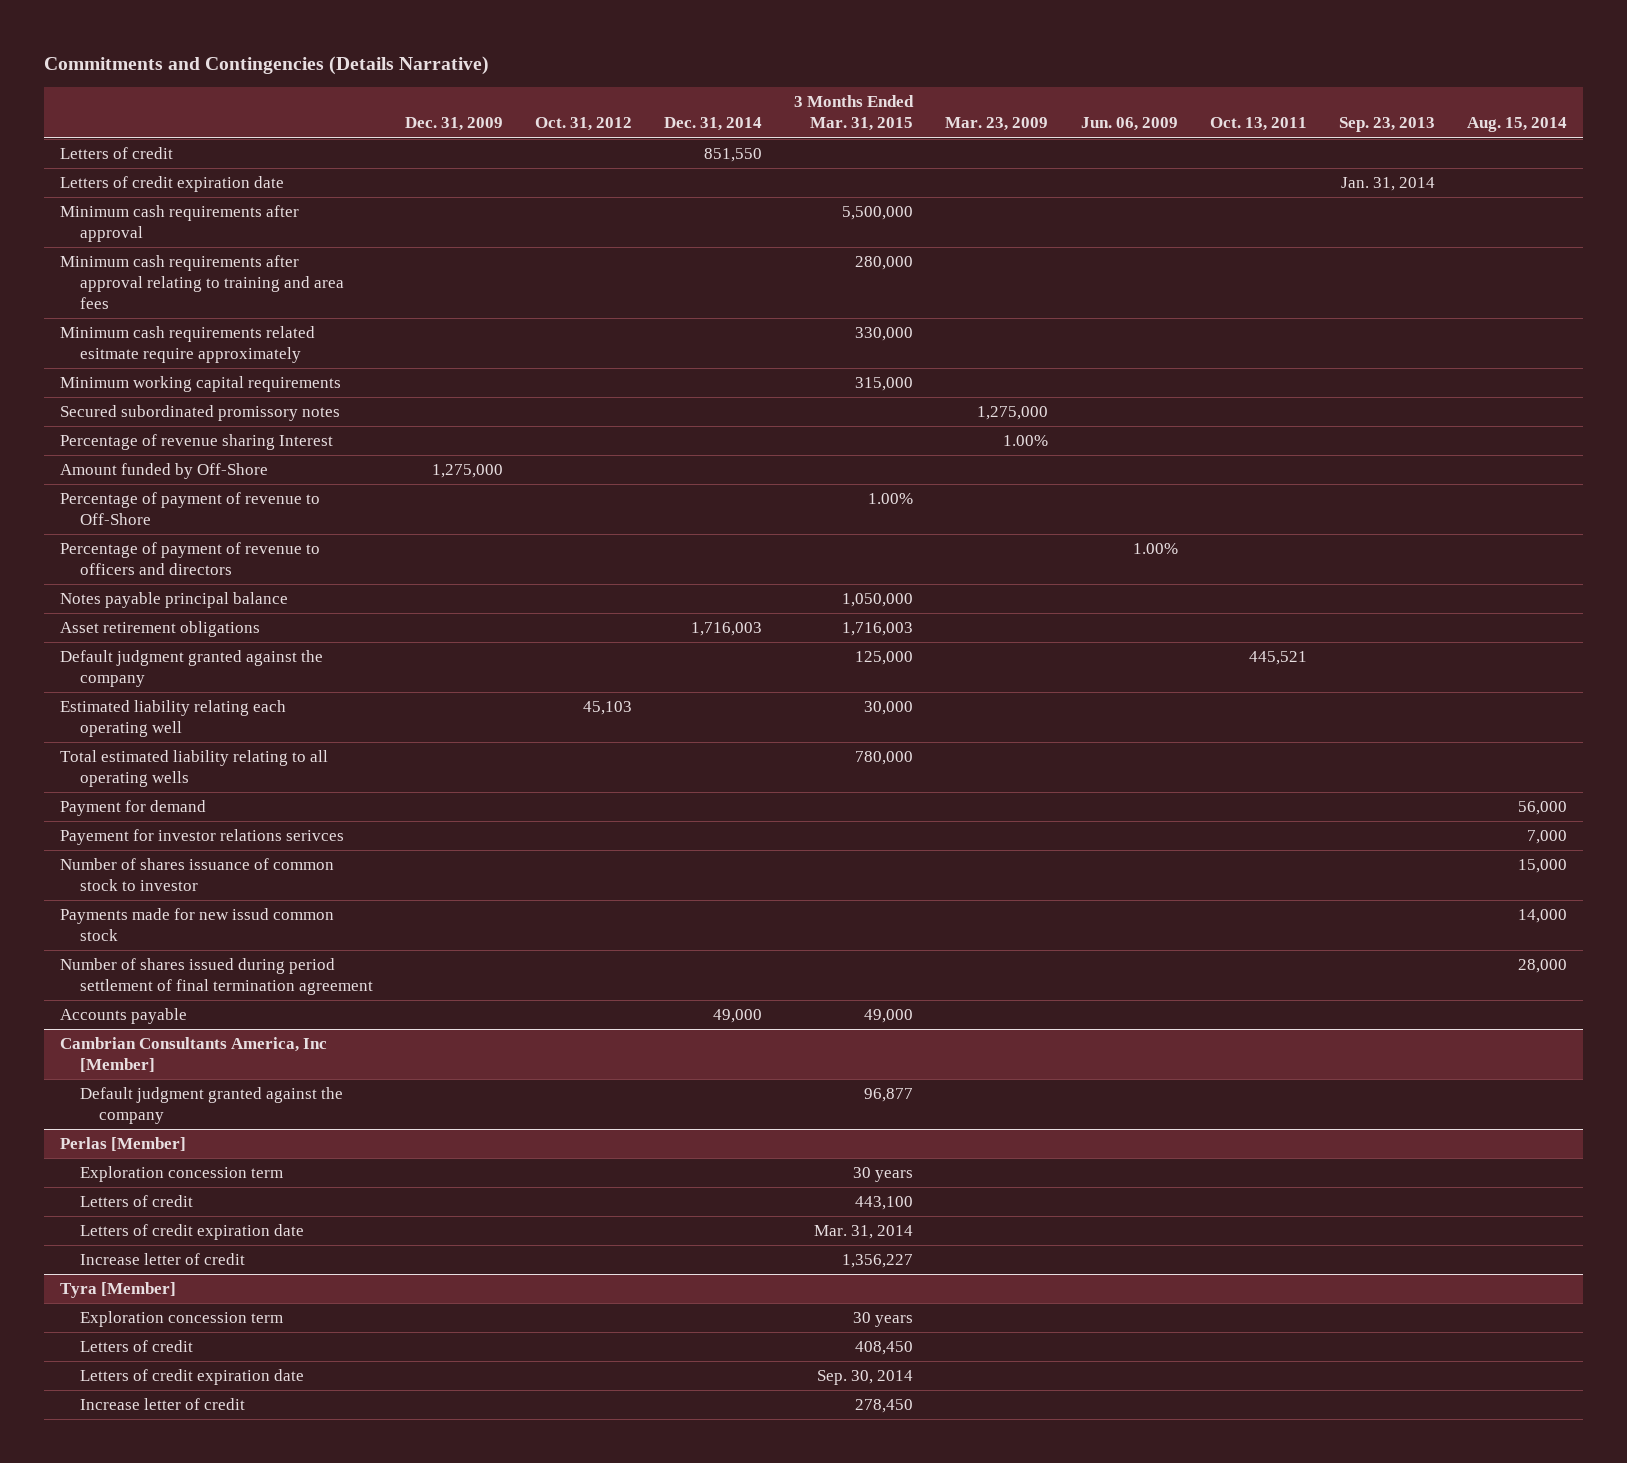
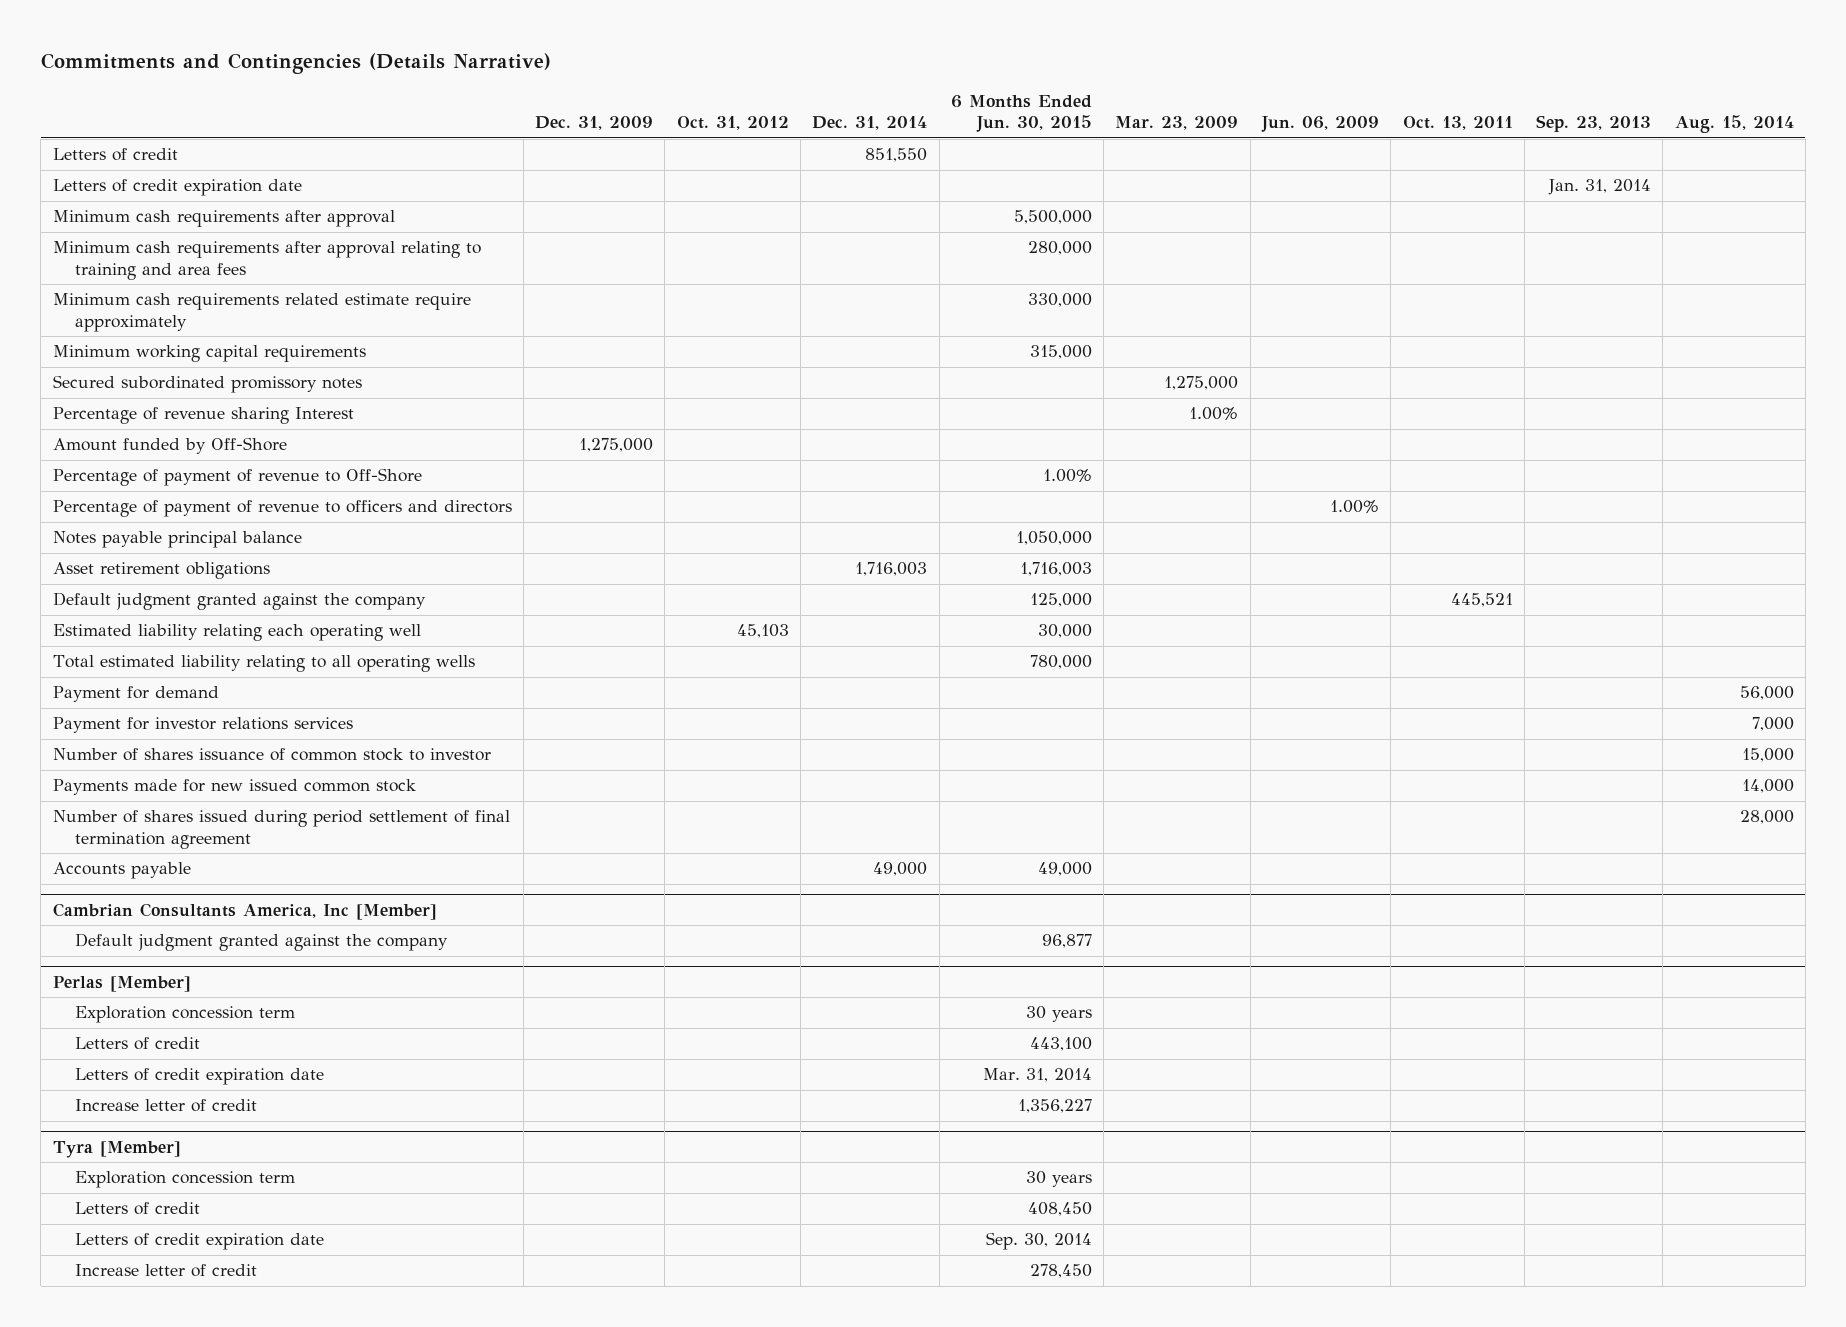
[794,95,915,132] 3 Months Ended Mar. 31, 2015 -> none
none -> [950,95,1092,133] 6 Months Ended Jun. 30, 2015
[60,326,316,364] Minimum cash requirements related esitmate require approximately -> [52,293,471,332] Minimum cash requirements related estimate require approximately
[60,829,345,846] Payement for investor relations serivces -> [52,717,353,734] Payment for investor relations services
[60,908,335,942] Payments made for new issud common stock -> [52,779,416,796] Payments made for new issued common stock

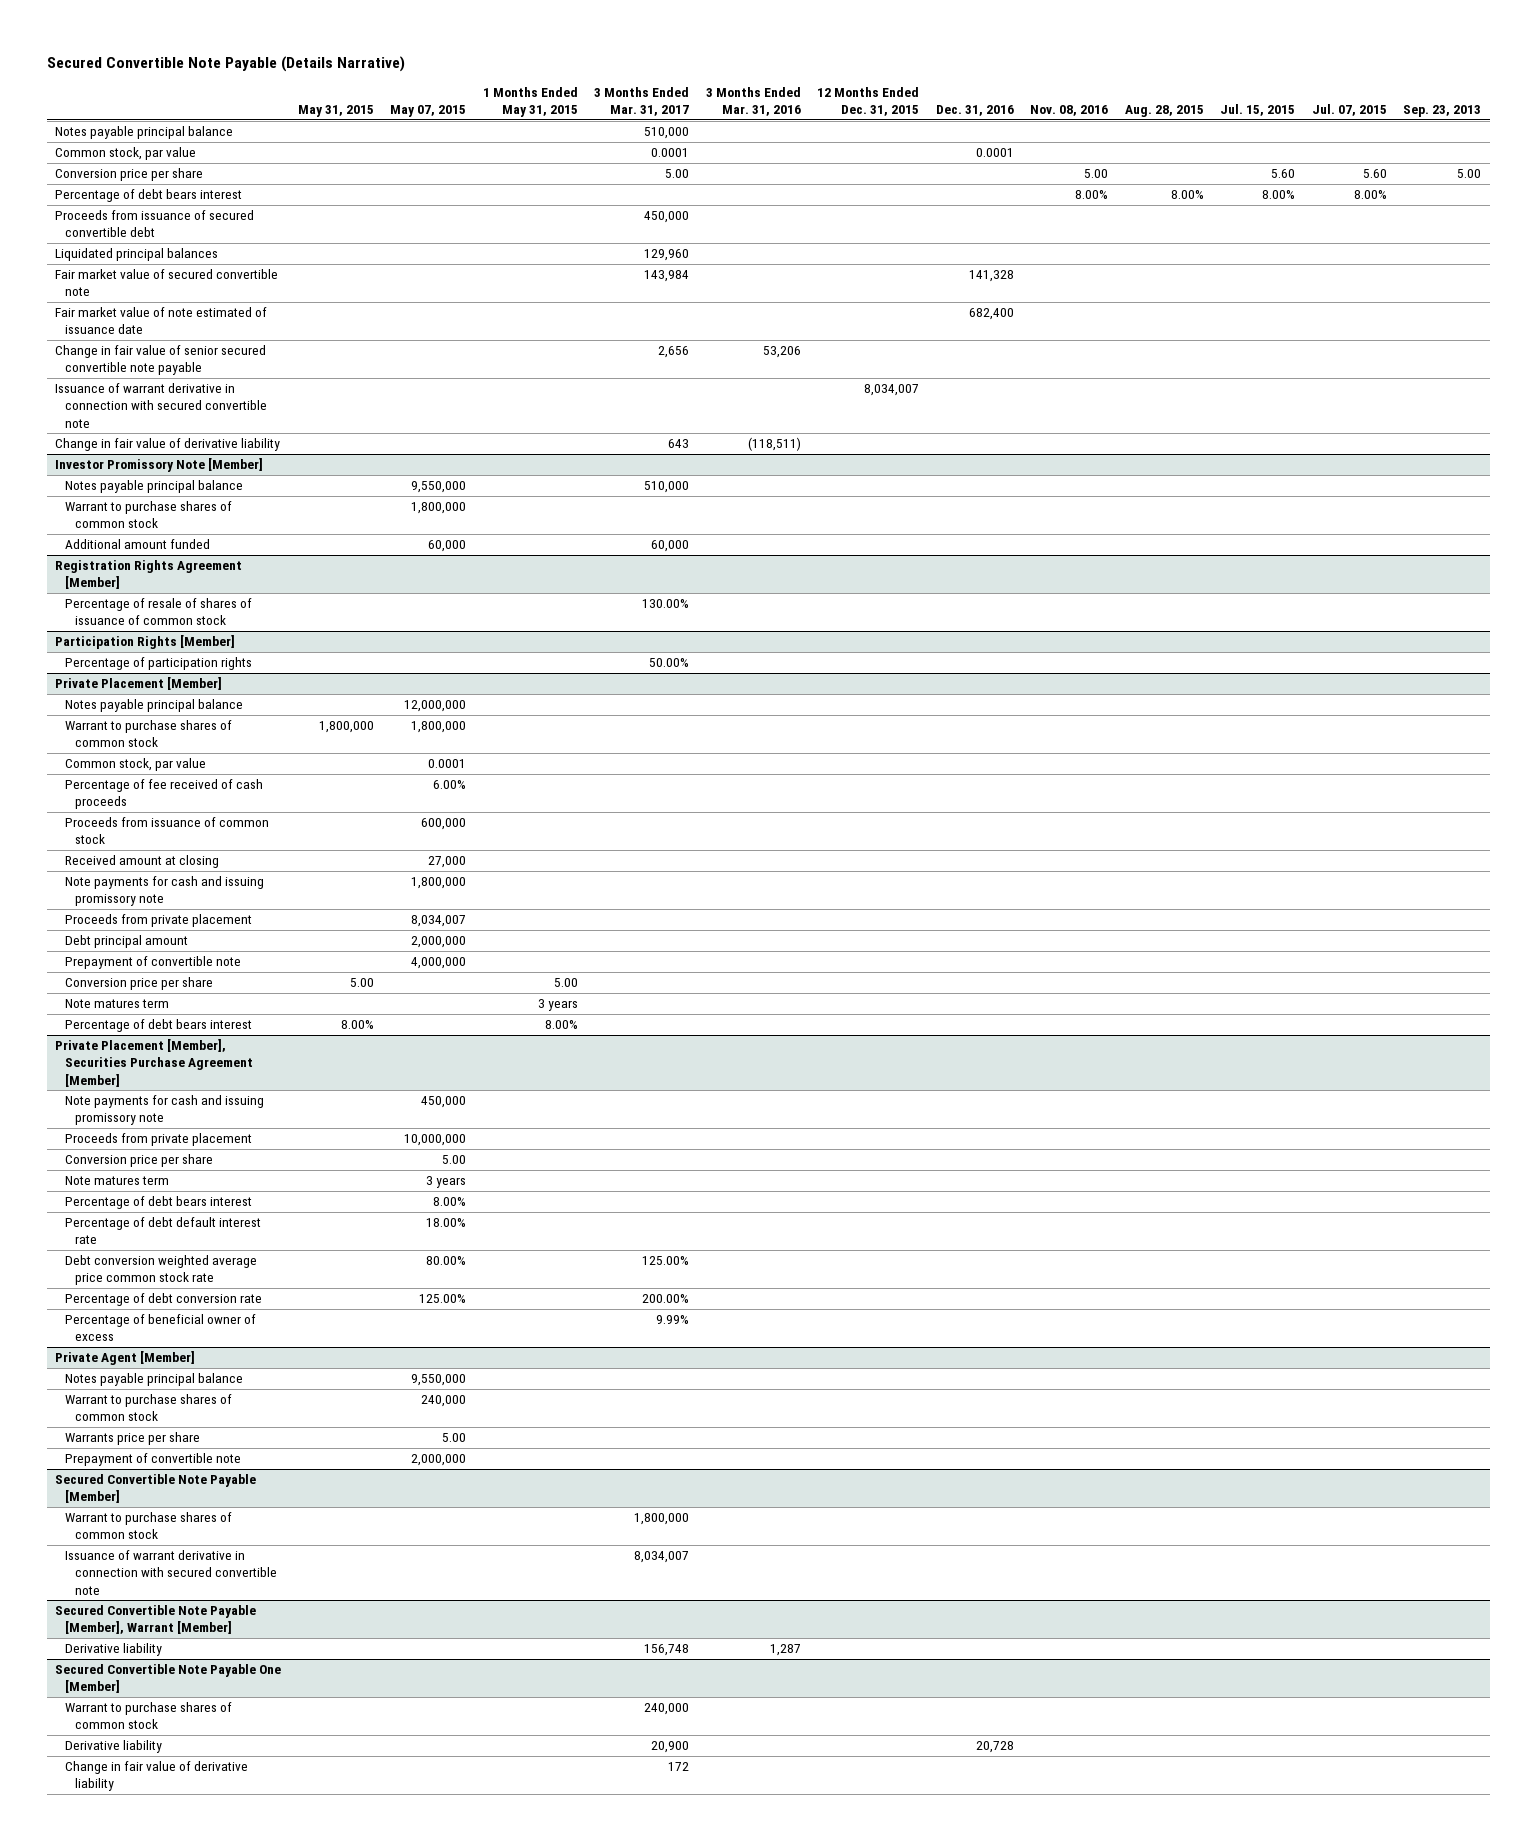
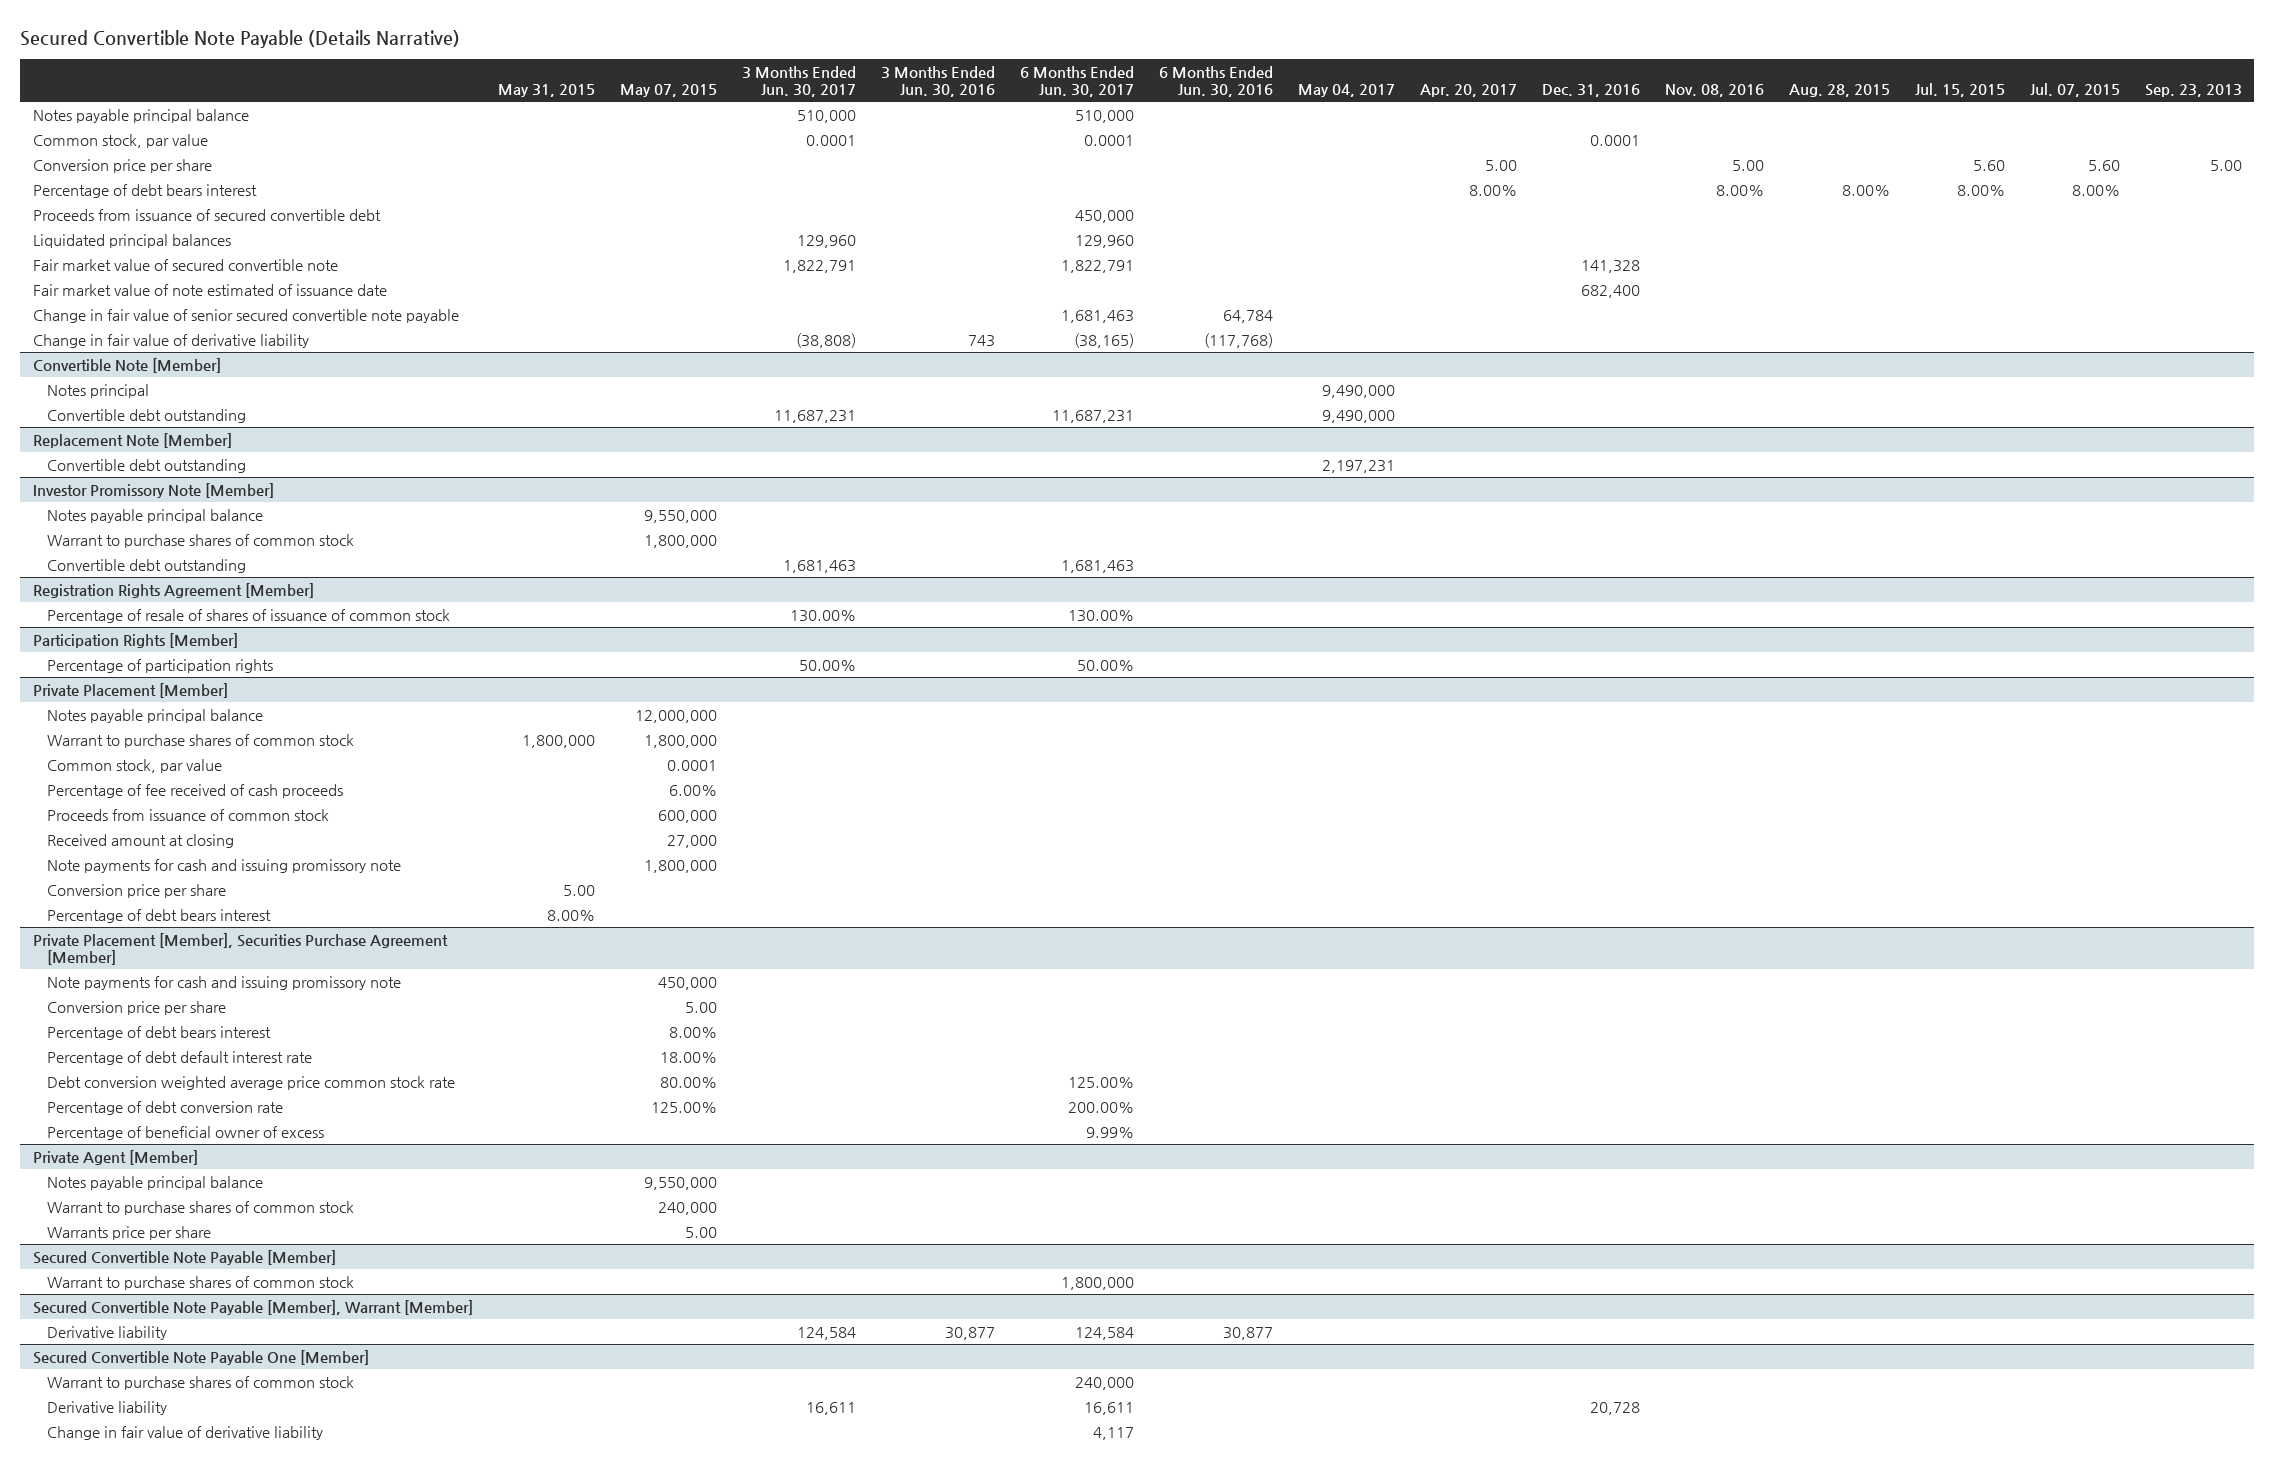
[482,86,578,118] 1 Months Ended May 31, 2015 -> none
[594,86,690,117] 3 Months Ended Mar. 31, 2017 -> none
[705,86,801,117] 3 Months Ended Mar. 31, 2016 -> none
[817,86,920,117] 12 Months Ended Dec. 31, 2015 -> none
none -> [741,65,856,98] 3 Months Ended Jun. 30, 2017
none -> [880,65,995,98] 3 Months Ended Jun. 30, 2016
none -> [1019,65,1134,98] 6 Months Ended Jun. 30, 2017
none -> [1158,65,1273,98] 6 Months Ended Jun. 30, 2016
none -> [1297,84,1395,98] May 04, 2017
none -> [1419,84,1517,98] Apr. 20, 2017
[55,383,268,428] Issuance of warrant derivative in connection with secured convertible note -> none
none -> [32,357,221,373] Convertible Note [Member]
none -> [46,383,149,398] Notes principal
none -> [46,408,246,423] Convertible debt outstanding
none -> [32,432,232,448] Replacement Note [Member]
none -> [46,458,246,473] Convertible debt outstanding
[65,539,211,550] Additional amount funded -> none
none -> [46,558,246,573] Convertible debt outstanding
[65,914,253,928] Proceeds from private placement -> none
[65,935,189,949] Debt principal amount -> none
[65,956,242,970] Prepayment of convertible note -> none
[65,999,170,1009] Note matures term -> none
[65,1133,253,1147] Proceeds from private placement -> none
[65,1176,170,1186] Note matures term -> none
[65,1453,242,1467] Prepayment of convertible note -> none
[65,1550,278,1595] Issuance of warrant derivative in connection with secured convertible note -> none

